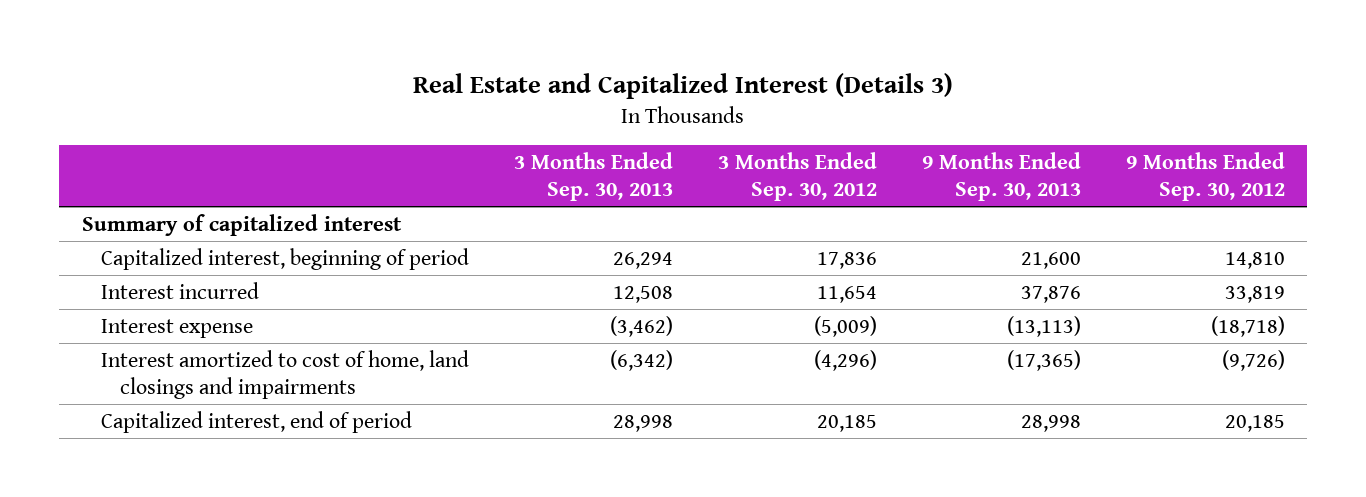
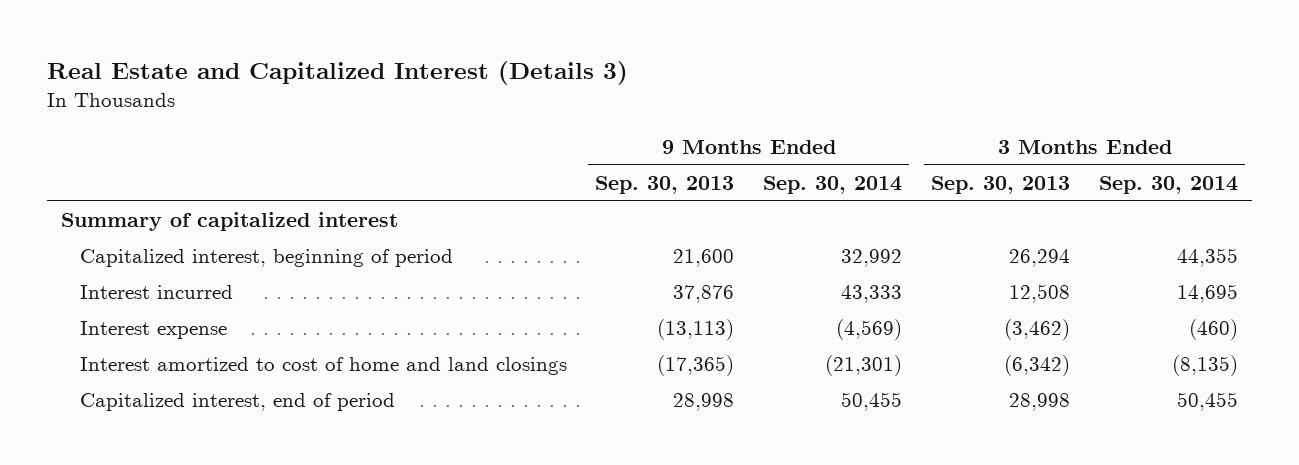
[717,151,877,201] 3 Months Ended Sep. 30, 2012 -> none
[1125,151,1285,201] 9 Months Ended Sep. 30, 2012 -> none
none -> [763,175,903,194] Sep. 30, 2014
none -> [1098,175,1238,194] Sep. 30, 2014
[100,350,469,399] Interest amortized to cost of home, land closings and impairments -> [79,357,567,376] Interest amortized to cost of home and land closings

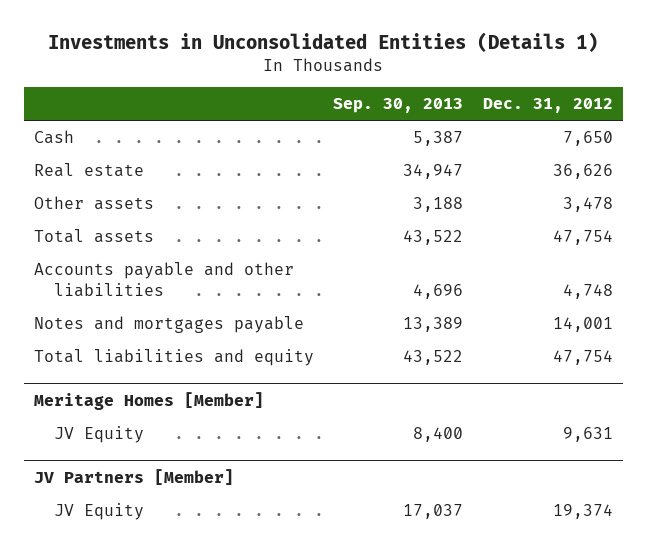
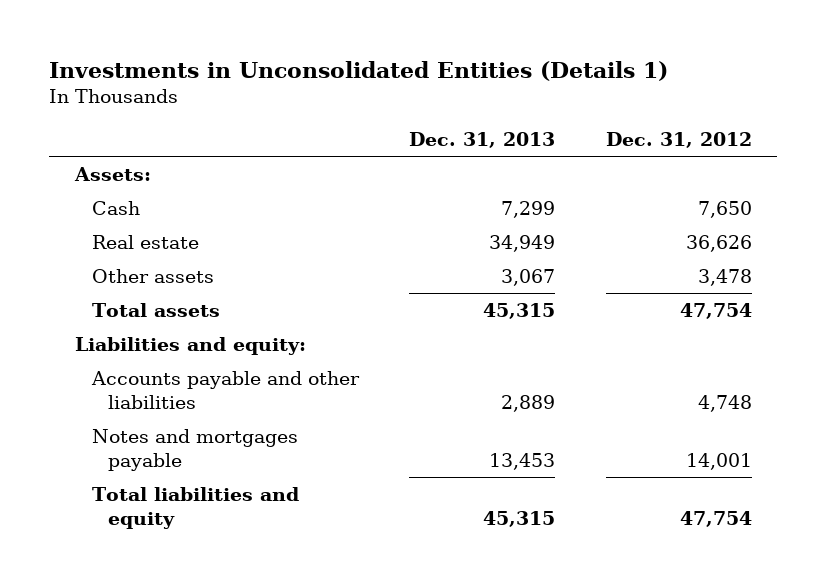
[333,98,464,114] Sep. 30, 2013 -> none
none -> [409,132,556,149] Dec. 31, 2013
none -> [73,166,151,181] Assets:
none -> [74,336,306,355] Liabilities and equity:
[33,391,264,410] Meritage Homes [Member] -> none
[54,426,145,444] JV Equity -> none
[33,468,234,485] JV Partners [Member] -> none
[54,503,145,521] JV Equity -> none

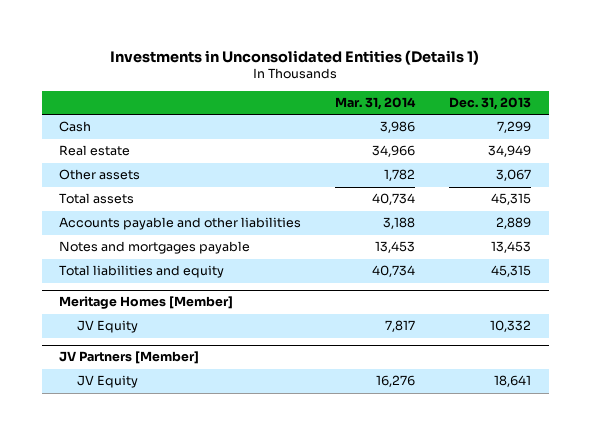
[605,132,752,149] Dec. 31, 2012 -> none
none -> [335,97,417,111] Mar. 31, 2014
[73,166,151,181] Assets: -> none
[74,336,306,355] Liabilities and equity: -> none
none -> [59,296,234,310] Meritage Homes [Member]
none -> [76,320,138,334] JV Equity
none -> [59,351,200,365] JV Partners [Member]
none -> [76,375,138,389] JV Equity

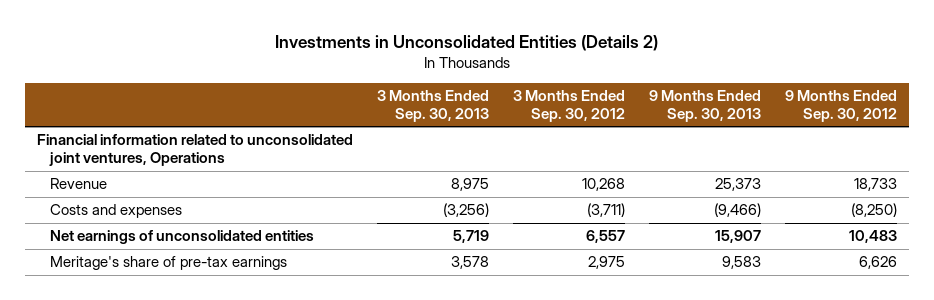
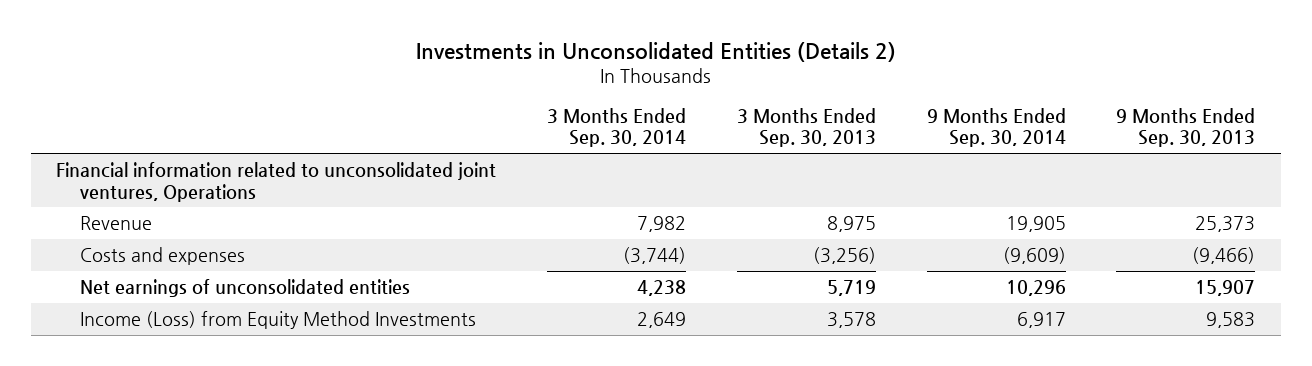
[512,89,625,122] 3 Months Ended Sep. 30, 2012 -> none
[785,89,898,122] 9 Months Ended Sep. 30, 2012 -> none
none -> [547,107,687,148] 3 Months Ended Sep. 30, 2014
none -> [926,107,1066,148] 9 Months Ended Sep. 30, 2014
[50,256,288,271] Meritage's share of pre-tax earnings -> [79,311,476,330] Income (Loss) from Equity Method Investments

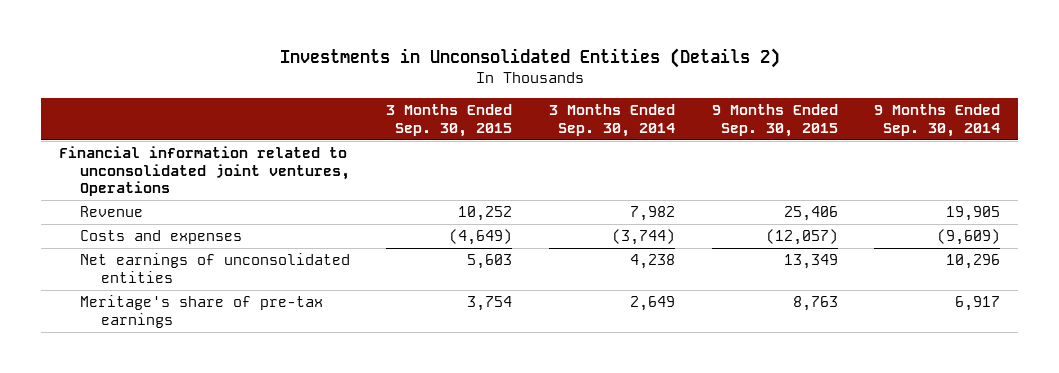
[736,107,876,148] 3 Months Ended Sep. 30, 2013 -> none
[1116,107,1256,148] 9 Months Ended Sep. 30, 2013 -> none
none -> [386,104,513,137] 3 Months Ended Sep. 30, 2015
none -> [711,104,838,137] 9 Months Ended Sep. 30, 2015
[79,311,476,330] Income (Loss) from Equity Method Investments -> [79,295,323,328] Meritage's share of pre-tax earnings

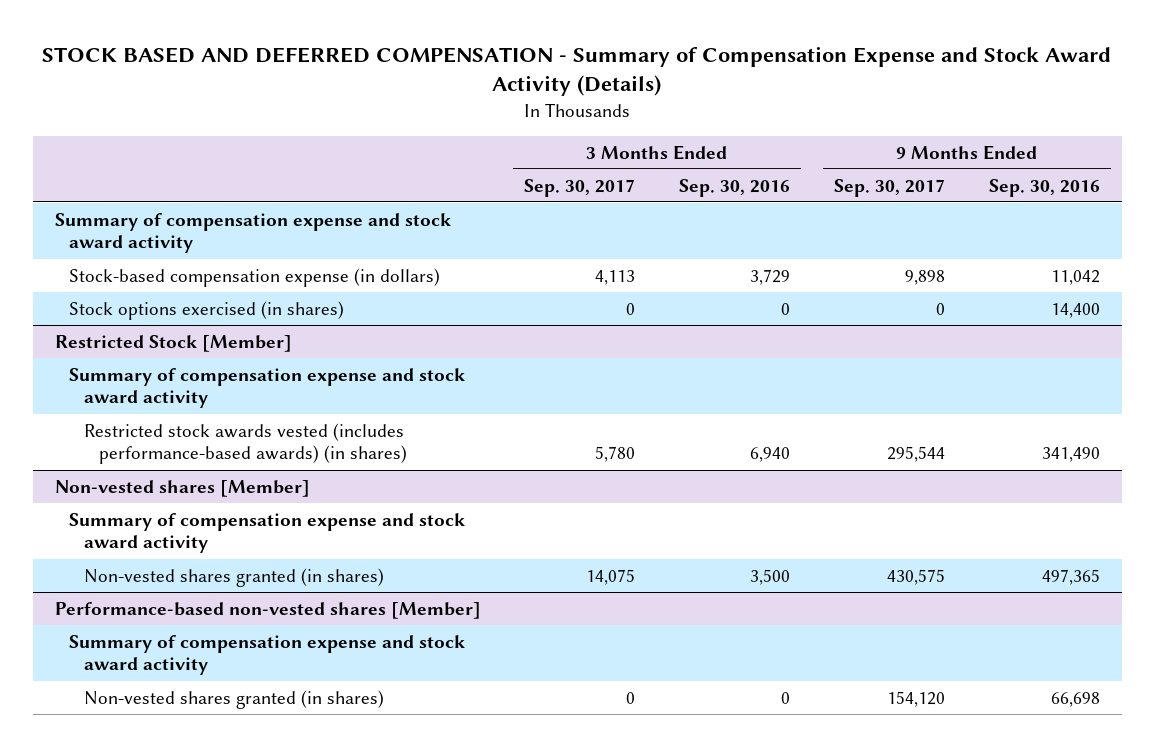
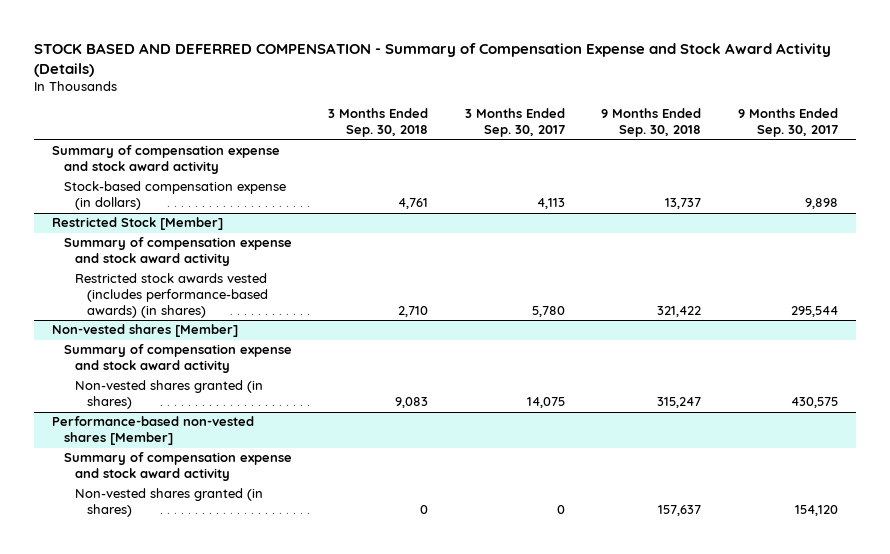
[679,178,791,197] Sep. 30, 2016 -> none
[989,178,1101,197] Sep. 30, 2016 -> none
none -> [328,108,429,138] 3 Months Ended Sep. 30, 2018
none -> [601,108,702,138] 9 Months Ended Sep. 30, 2018
[69,300,345,320] Stock options exercised (in shares) -> none

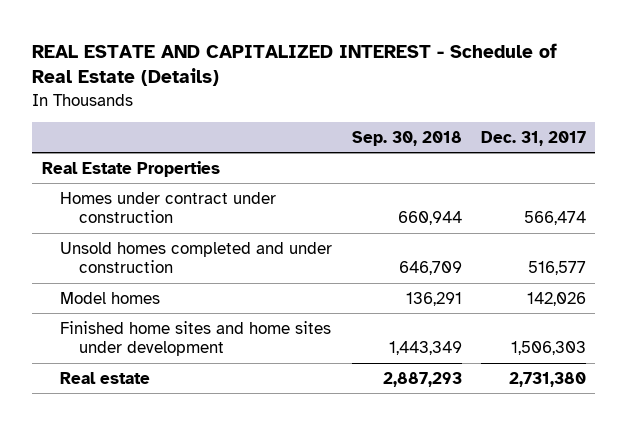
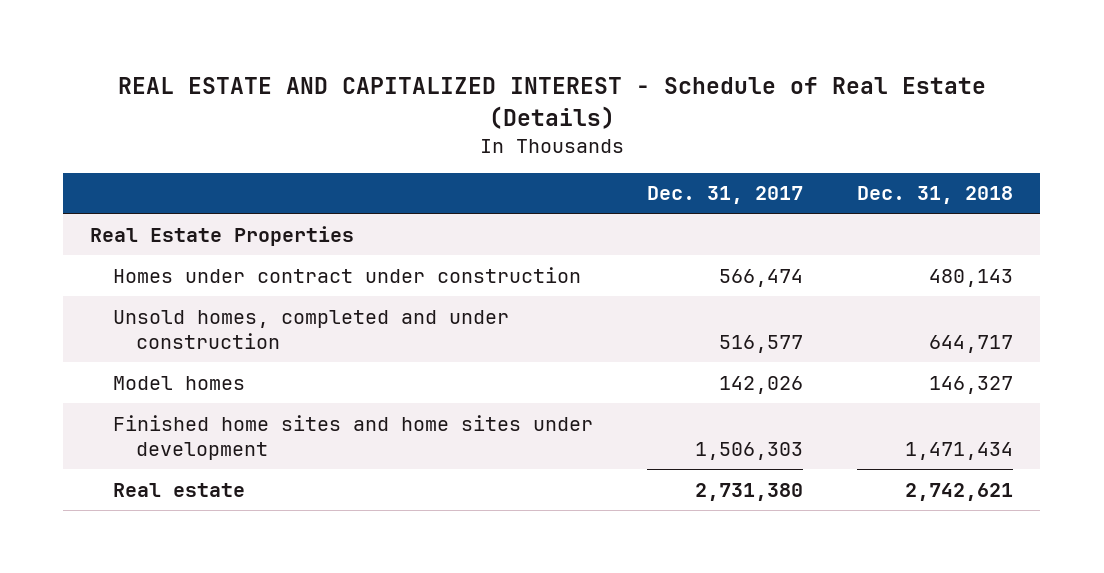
[351,130,462,146] Sep. 30, 2018 -> none
none -> [857,186,1014,205] Dec. 31, 2018
[60,241,333,274] Unsold homes completed and under construction -> [113,309,510,349] Unsold homes, completed and under construction

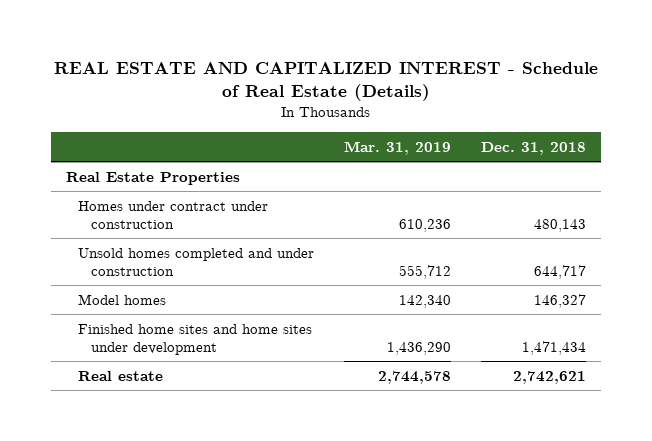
[647,186,804,205] Dec. 31, 2017 -> none
none -> [344,140,452,155] Mar. 31, 2019
[113,309,510,349] Unsold homes, completed and under construction -> [78,247,315,276] Unsold homes completed and under construction

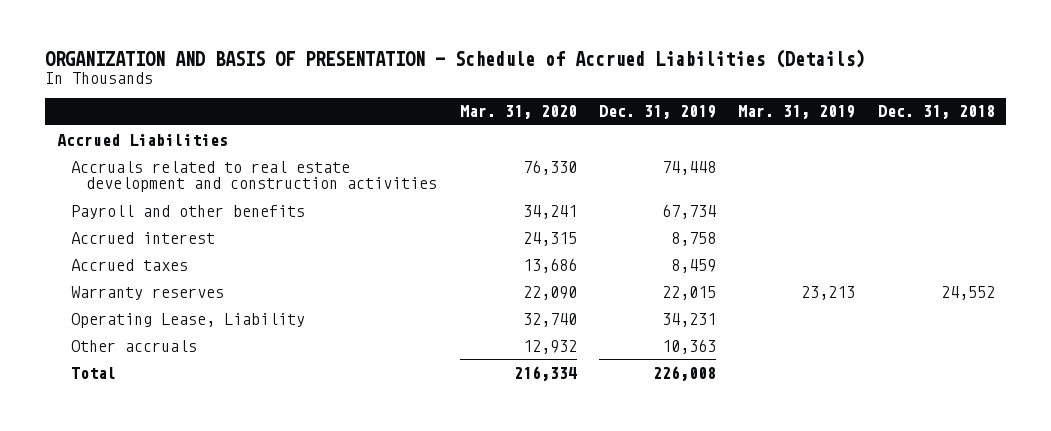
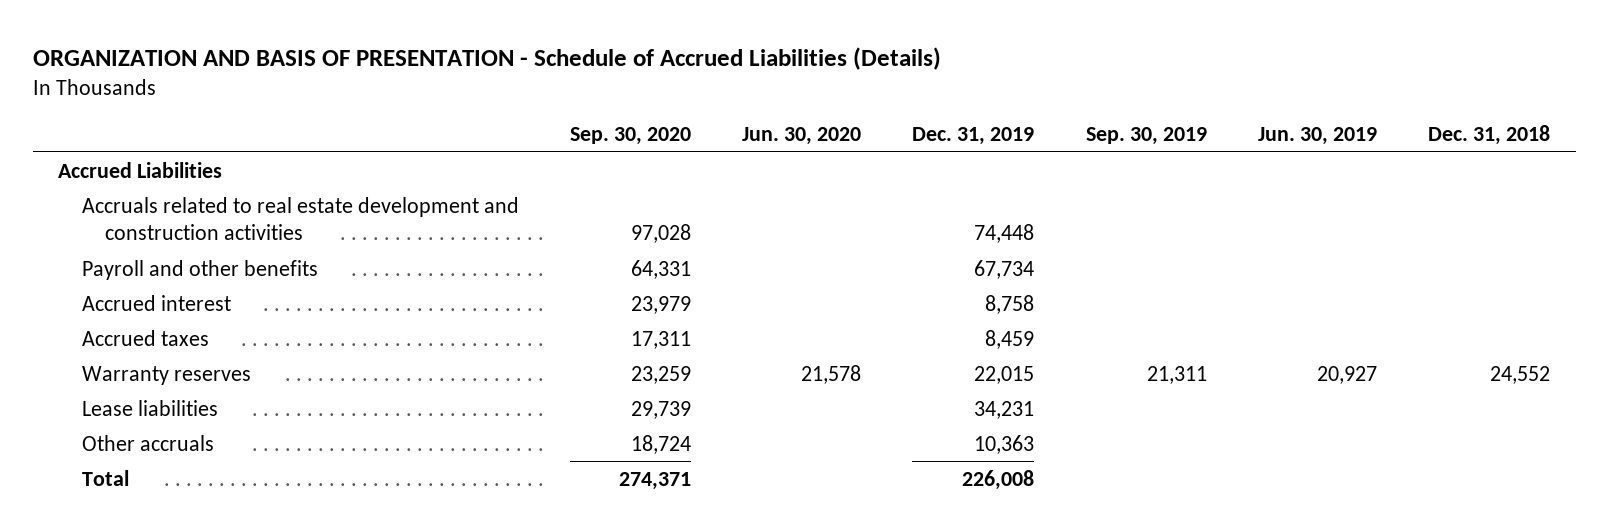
[459,105,577,120] Mar. 31, 2020 -> none
[738,105,856,120] Mar. 31, 2019 -> none
none -> [570,127,692,146] Sep. 30, 2020
none -> [742,127,862,146] Jun. 30, 2020
none -> [1085,127,1207,146] Sep. 30, 2019
none -> [1257,127,1377,146] Jun. 30, 2019
[71,312,306,328] Operating Lease, Liability -> [81,399,218,416] Lease liabilities

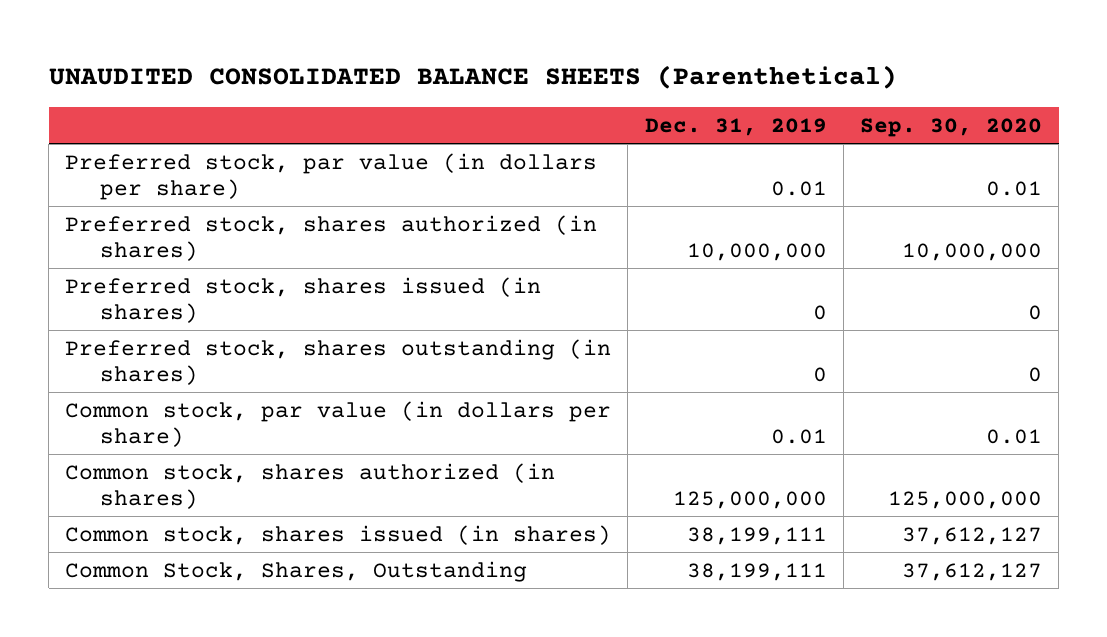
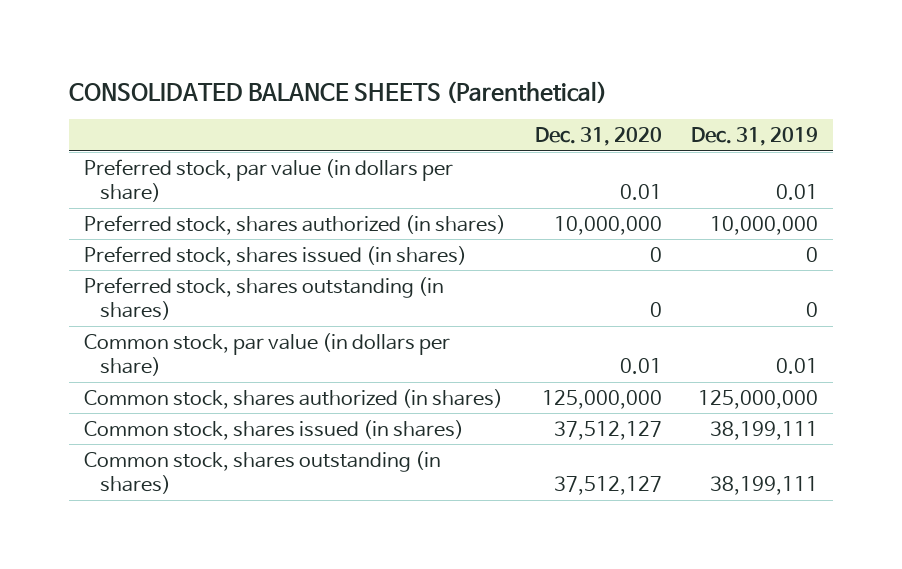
[48,65,897,90] UNAUDITED CONSOLIDATED BALANCE SHEETS (Parenthetical) -> [68,80,607,104] CONSOLIDATED BALANCE SHEETS (Parenthetical)
[859,117,1042,137] Sep. 30, 2020 -> none
none -> [534,127,662,147] Dec. 31, 2020
[65,560,528,582] Common Stock, Shares, Outstanding -> [83,450,441,495] Common stock, shares outstanding (in shares)

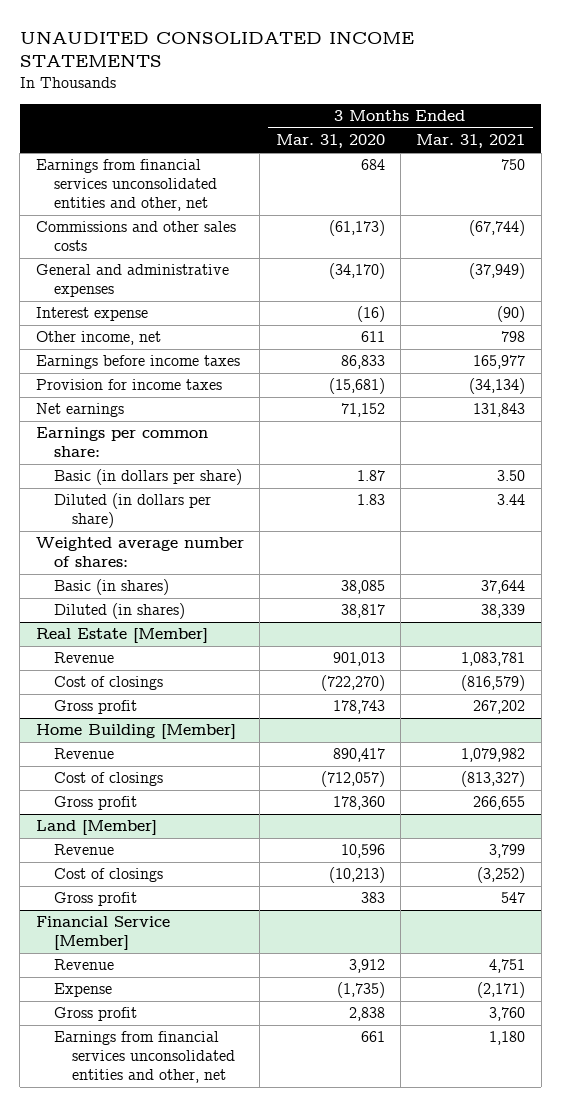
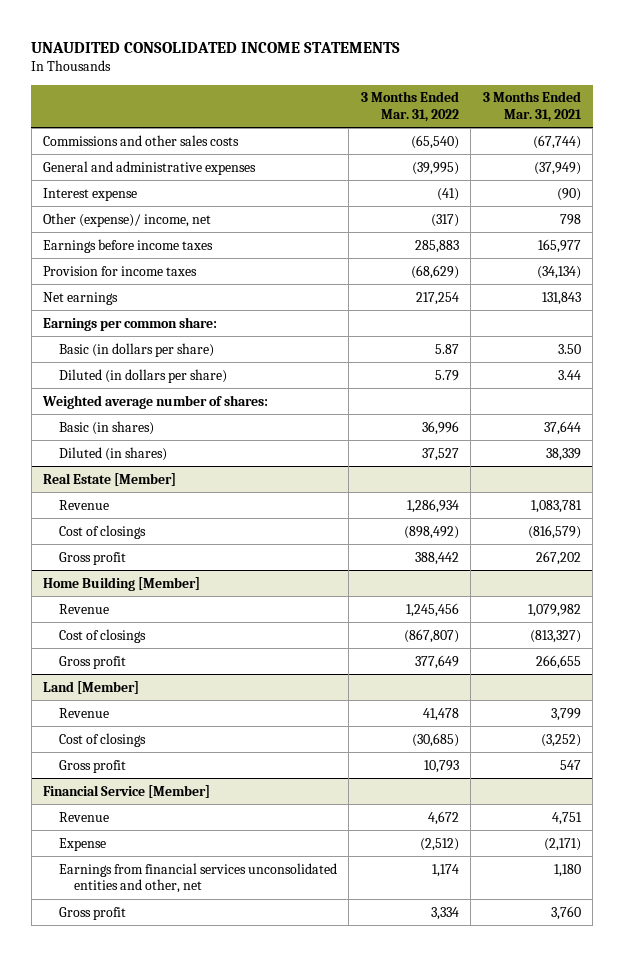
[275,134,385,149] Mar. 31, 2020 -> none
none -> [360,91,459,123] 3 Months Ended Mar. 31, 2022
[35,159,217,211] Earnings from financial services unconsolidated entities and other, net -> none
[35,331,161,346] Other income, net -> [43,212,212,227] Other (expense)/ income, net
[53,1007,137,1022] Gross profit -> [58,906,126,920] Gross profit

